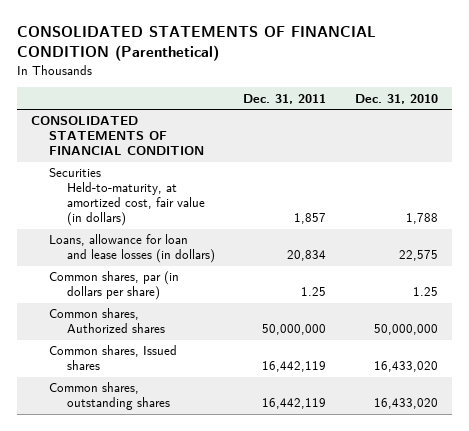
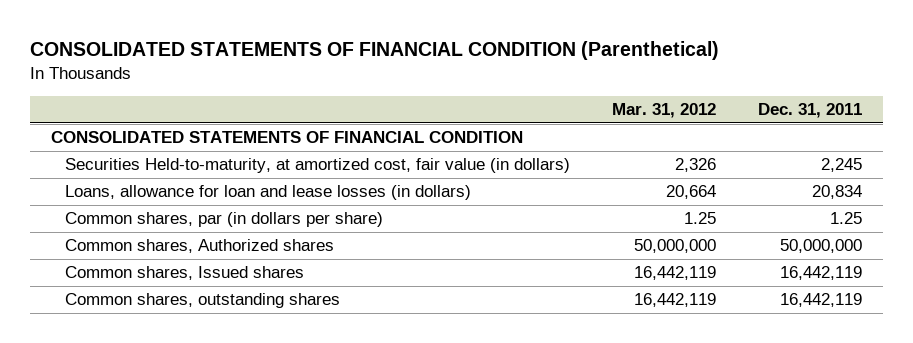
[354,93,438,104] Dec. 31, 2010 -> none
none -> [612,103,717,119] Mar. 31, 2012
[294,213,327,225] 1,857 -> [821,158,863,173] 2,245

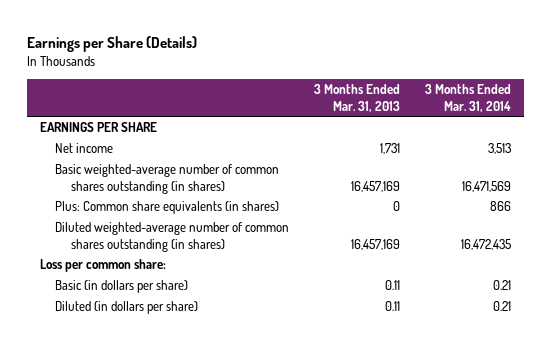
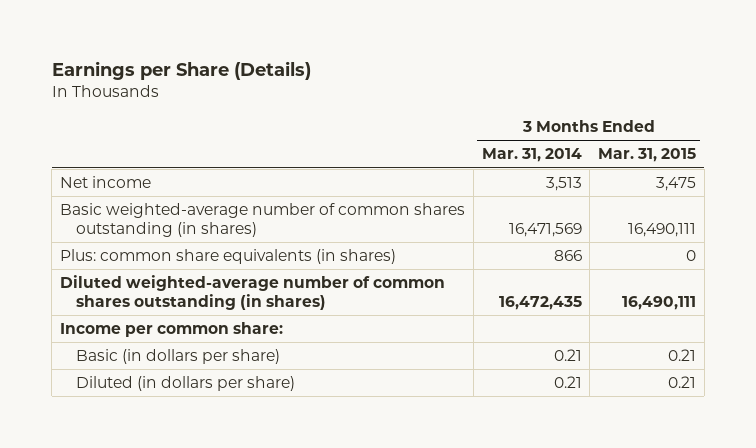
[314,83,401,112] 3 Months Ended Mar. 31, 2013 -> none
none -> [597,148,696,163] Mar. 31, 2015
[39,122,157,133] EARNINGS PER SHARE -> none
[55,201,280,215] Plus: Common share equivalents (in shares) -> [60,249,397,265] Plus: common share equivalents (in shares)
[39,259,166,273] Loss per common share: -> [60,322,284,338] Income per common share:

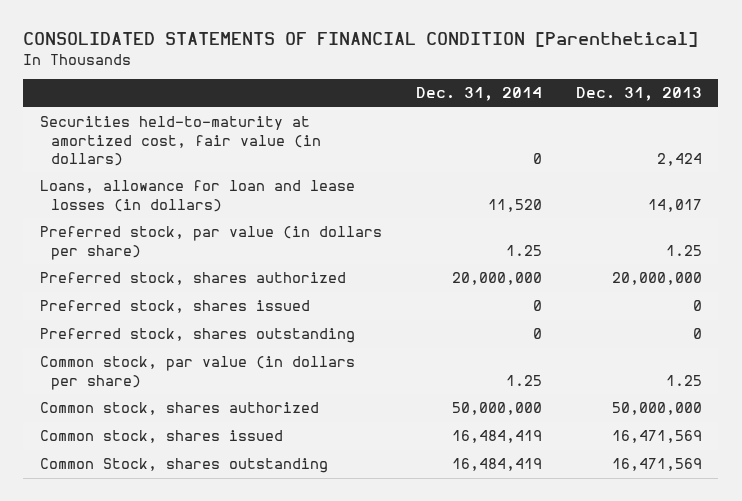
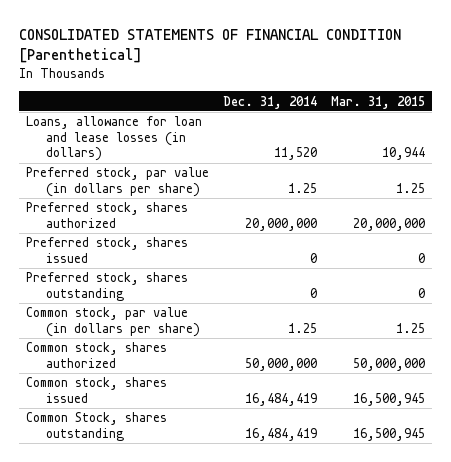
[575,87,702,102] Dec. 31, 2013 -> none
none -> [331,95,426,109] Mar. 31, 2015
[40,116,322,166] Securities held-to-maturity at amortized cost, fair value (in dollars) -> none

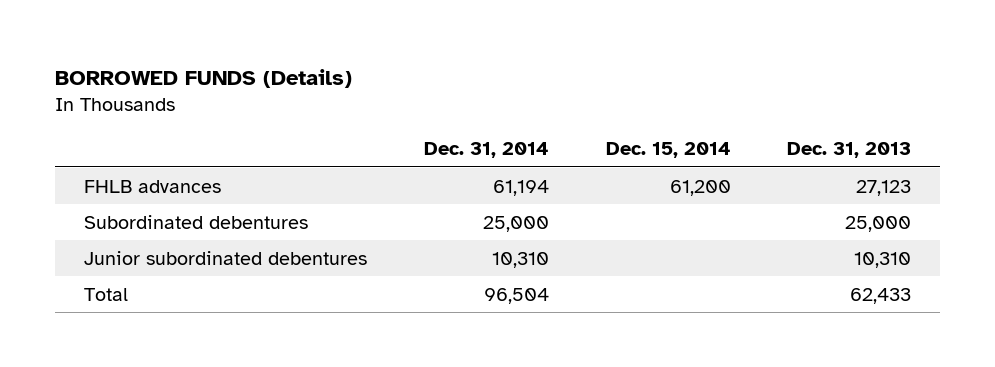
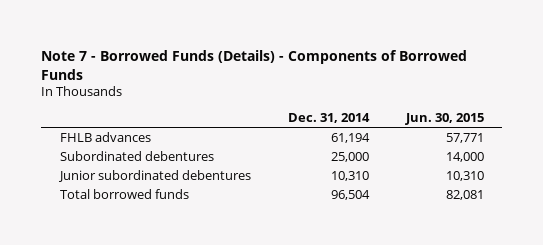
[55,69,353,89] BORROWED FUNDS (Details) -> [41,49,468,80] Note 7 - Borrowed Funds (Details) - Components of Borrowed Funds
[605,142,731,159] Dec. 15, 2014 -> none
[787,142,912,159] Dec. 31, 2013 -> none
none -> [404,113,484,126] Jun. 30, 2015
[83,287,128,301] Total -> [59,188,189,199] Total borrowed funds

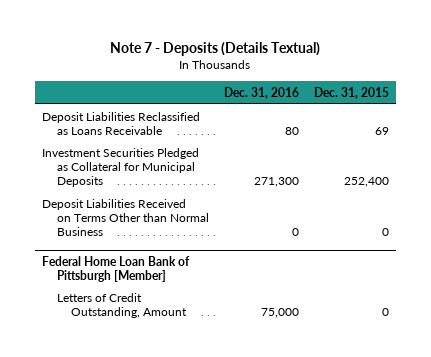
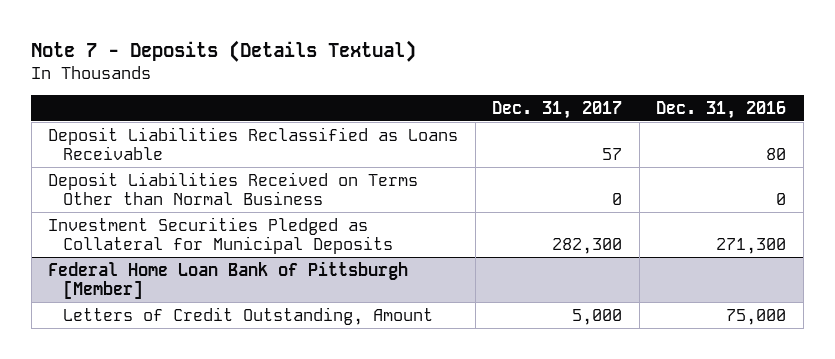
[313,86,389,99] Dec. 31, 2015 -> none
none -> [492,100,623,119] Dec. 31, 2017
[42,147,200,187] Investment Securities Pledged as Collateral for Municipal Deposits -> [48,216,394,255] Investment Securities Pledged as Collateral for Municipal Deposits

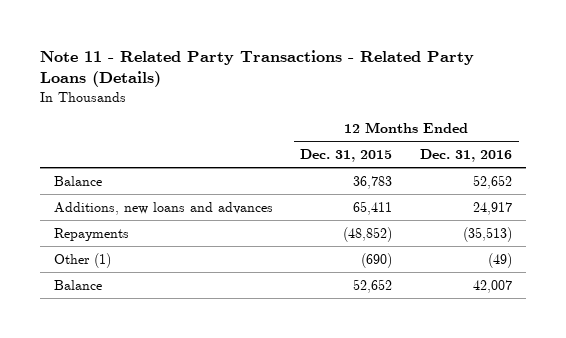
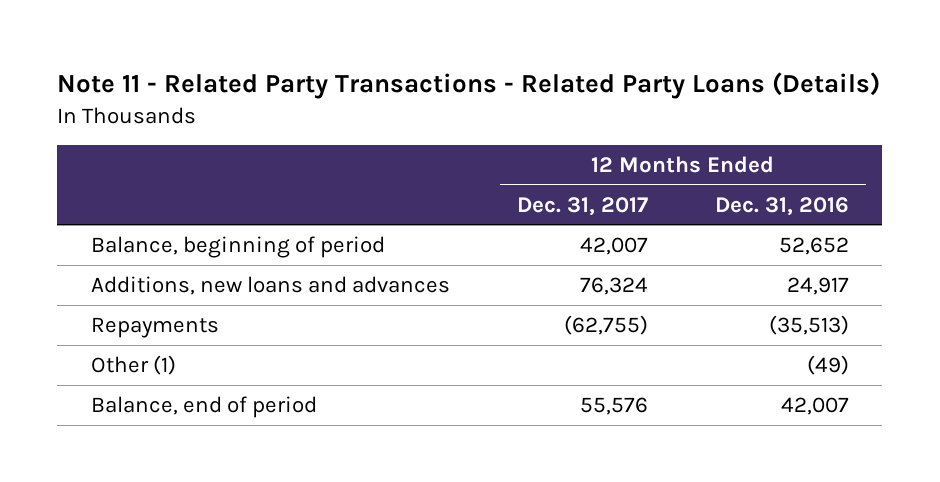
[300,149,393,163] Dec. 31, 2015 -> none
none -> [516,196,648,216] Dec. 31, 2017
[54,175,103,186] Balance -> [90,235,385,258] Balance, beginning of period
[54,279,103,290] Balance -> [90,395,317,418] Balance, end of period

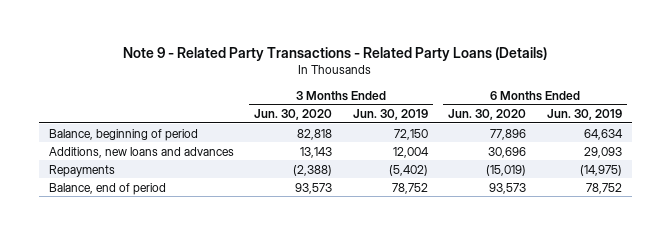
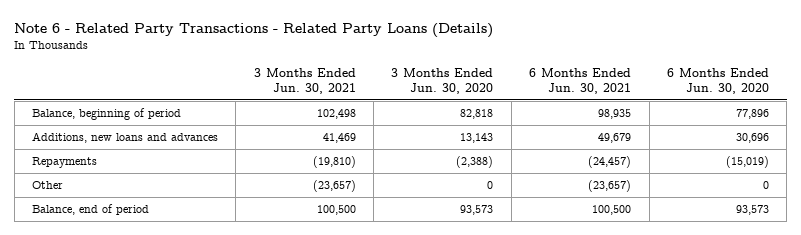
[123,46,548,61] Note 9 - Related Party Transactions - Related Party Loans (Details) -> [14,22,494,38] Note 6 - Related Party Transactions - Related Party Loans (Details)
[352,109,428,121] Jun. 30, 2019 -> none
[546,109,622,121] Jun. 30, 2019 -> none
none -> [253,67,356,94] 3 Months Ended Jun. 30, 2021
none -> [529,67,632,94] 6 Months Ended Jun. 30, 2021
none -> [31,180,63,189] Other

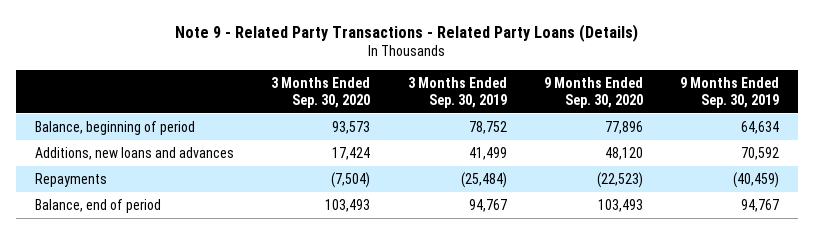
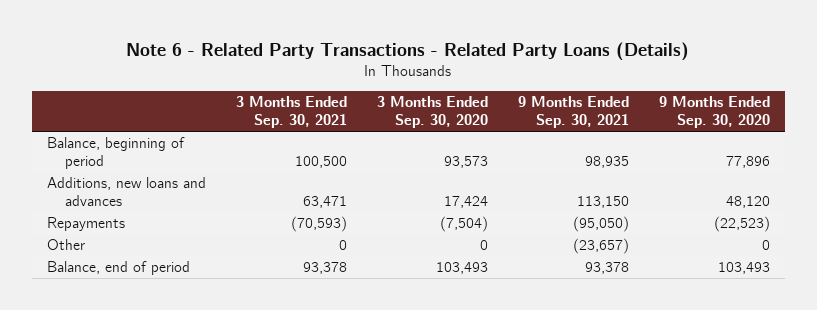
[175,23,639,42] Note 9 - Related Party Transactions - Related Party Loans (Details) -> [126,41,690,61] Note 6 - Related Party Transactions - Related Party Loans (Details)
[407,77,507,108] 3 Months Ended Sep. 30, 2019 -> none
[680,77,780,108] 9 Months Ended Sep. 30, 2019 -> none
none -> [235,96,347,129] 3 Months Ended Sep. 30, 2021
none -> [517,96,629,129] 9 Months Ended Sep. 30, 2021
none -> [46,239,85,251] Other

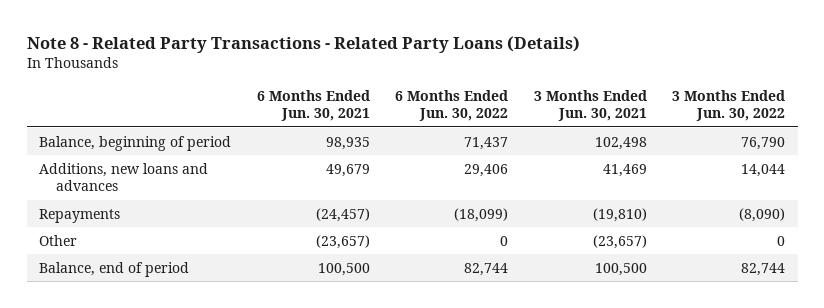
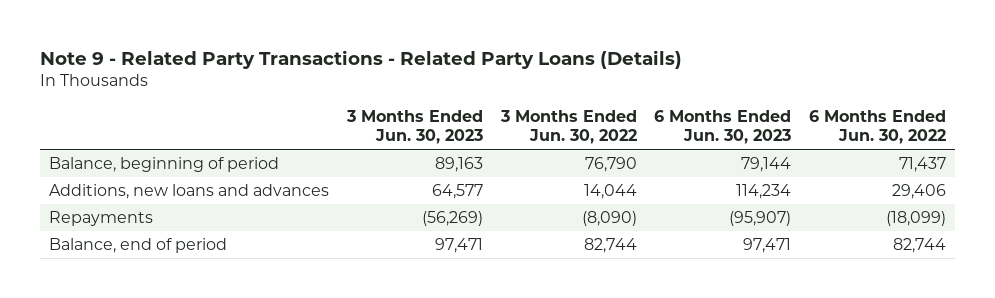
[26,35,580,53] Note 8 - Related Party Transactions - Related Party Loans (Details) -> [39,49,682,69] Note 9 - Related Party Transactions - Related Party Loans (Details)
[256,89,370,122] 6 Months Ended Jun. 30, 2021 -> none
[533,89,647,122] 3 Months Ended Jun. 30, 2021 -> none
none -> [345,109,483,145] 3 Months Ended Jun. 30, 2023
none -> [654,109,792,145] 6 Months Ended Jun. 30, 2023
[39,234,78,246] Other -> none

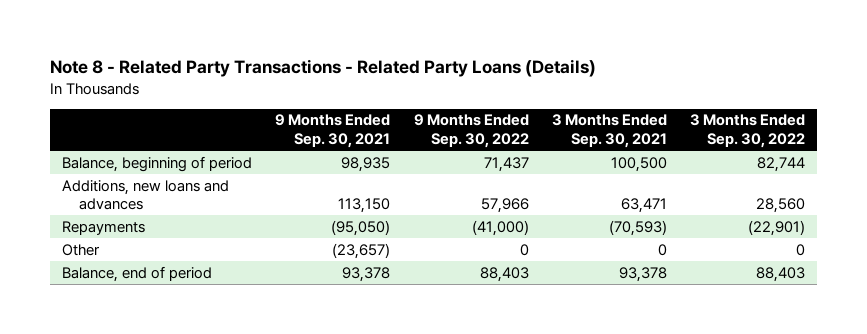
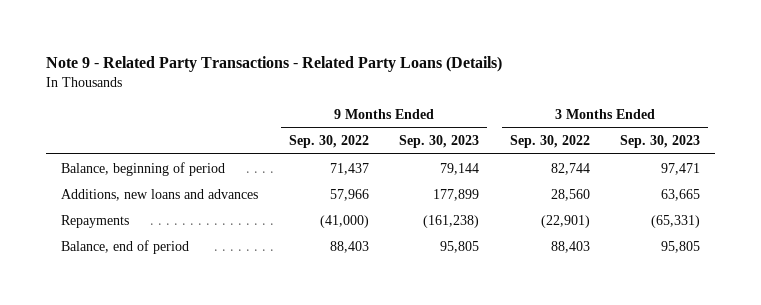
[49,59,596,78] Note 8 - Related Party Transactions - Related Party Loans (Details) -> [46,56,503,73] Note 9 - Related Party Transactions - Related Party Loans (Details)
[275,114,391,149] 9 Months Ended Sep. 30, 2021 -> none
[552,114,668,149] 3 Months Ended Sep. 30, 2021 -> none
none -> [399,135,480,149] Sep. 30, 2023
none -> [620,135,701,149] Sep. 30, 2023
[61,243,100,256] Other -> none

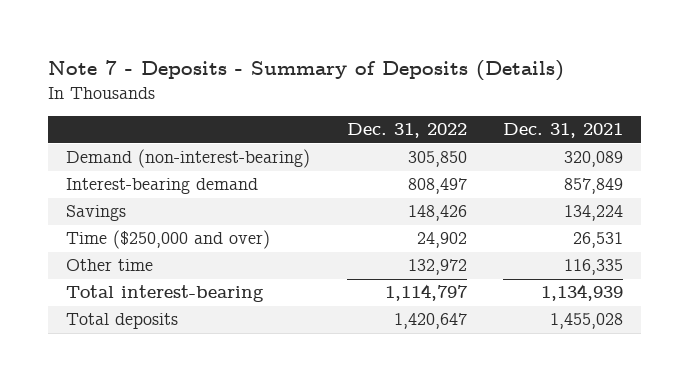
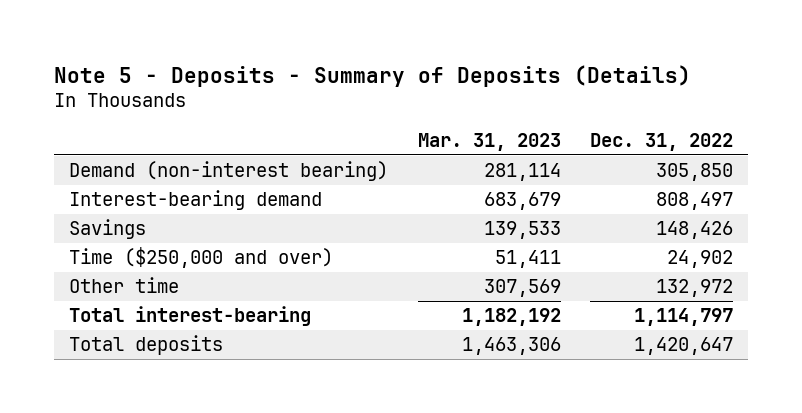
[48,60,565,82] Note 7 - Deposits - Summary of Deposits (Details) -> [53,64,691,87] Note 5 - Deposits - Summary of Deposits (Details)
[503,123,624,139] Dec. 31, 2021 -> none
none -> [417,133,561,152] Mar. 31, 2023
[66,149,311,169] Demand (non-interest-bearing) -> [68,161,388,182] Demand (non-interest bearing)

